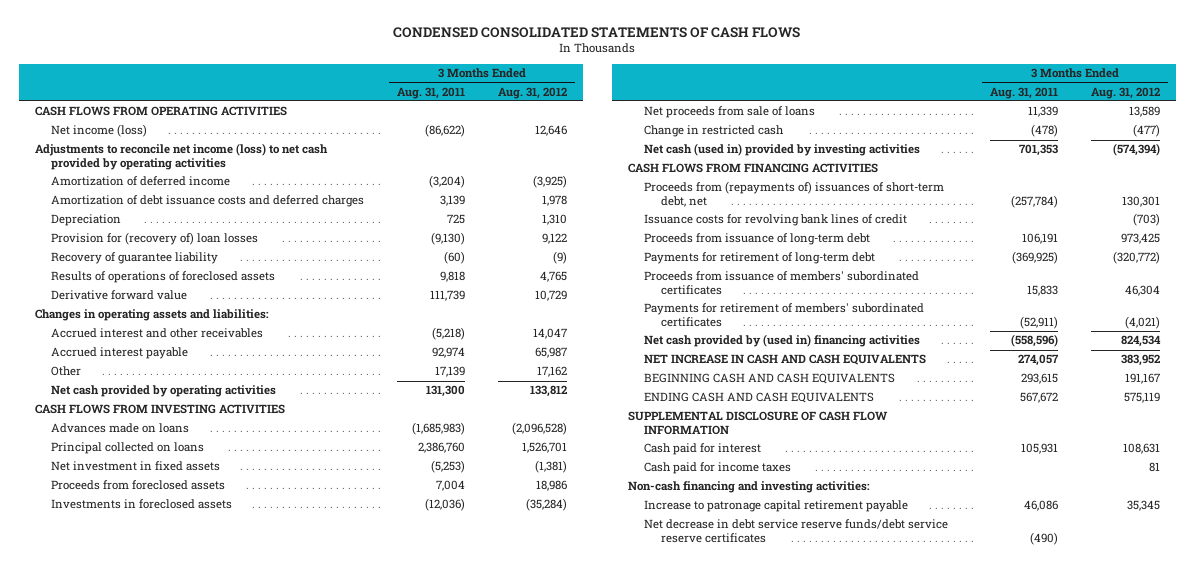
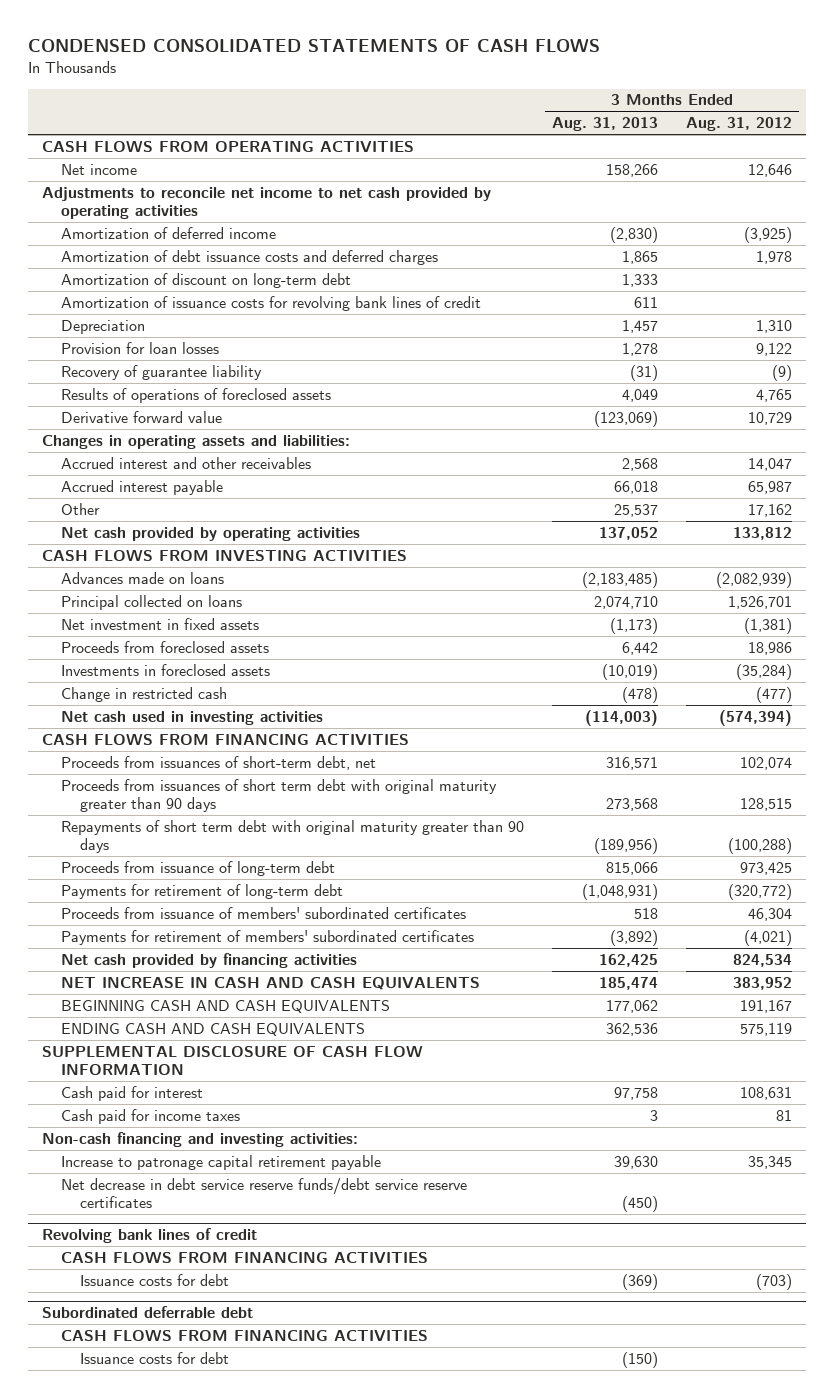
[396,86,465,99] Aug. 31, 2011 -> none
none -> [552,117,659,132] Aug. 31, 2013
[51,124,148,138] Net income (loss) -> [61,163,138,175] Net income
[35,143,329,170] Adjustments to reconcile net income (loss) to net cash provided by operating activities -> [42,186,492,220] Adjustments to reconcile net income to net cash provided by operating activities
none -> [61,272,352,288] Amortization of discount on long-term debt
none -> [61,295,482,311] Amortization of issuance costs for revolving bank lines of credit
[51,232,259,246] Provision for (recovery of) loan losses -> [61,341,220,354] Provision for loan losses
[511,422,567,436] (2,096,528) -> [715,571,792,588] (2,082,939)
[644,106,816,119] Net proceeds from sale of loans -> none
[644,143,921,157] Net cash (used in) provided by investing activities -> [61,710,324,725] Net cash used in investing activities
[644,214,908,227] Issuance costs for revolving bank lines of credit -> none
[644,181,945,207] Proceeds from (repayments of) issuances of short-term debt, net -> [61,755,377,770] Proceeds from issuances of short-term debt, net
[1121,195,1160,207] 130,301 -> [739,756,792,770] 102,074
none -> [61,778,498,813] Proceeds from issuances of short term debt with original maturity greater than 90 days
none -> [61,819,525,854] Repayments of short term debt with original maturity greater than 90 days
[644,334,921,348] Net cash provided by (used in) financing activities -> [61,952,358,968] Net cash provided by financing activities
none -> [42,1228,258,1244] Revolving bank lines of credit
none -> [61,1251,429,1263] CASH FLOWS FROM FINANCING ACTIVITIES
none -> [80,1273,230,1286] Issuance costs for debt
none -> [42,1306,254,1319] Subordinated deferrable debt
none -> [61,1329,429,1341] CASH FLOWS FROM FINANCING ACTIVITIES
none -> [80,1351,230,1364] Issuance costs for debt

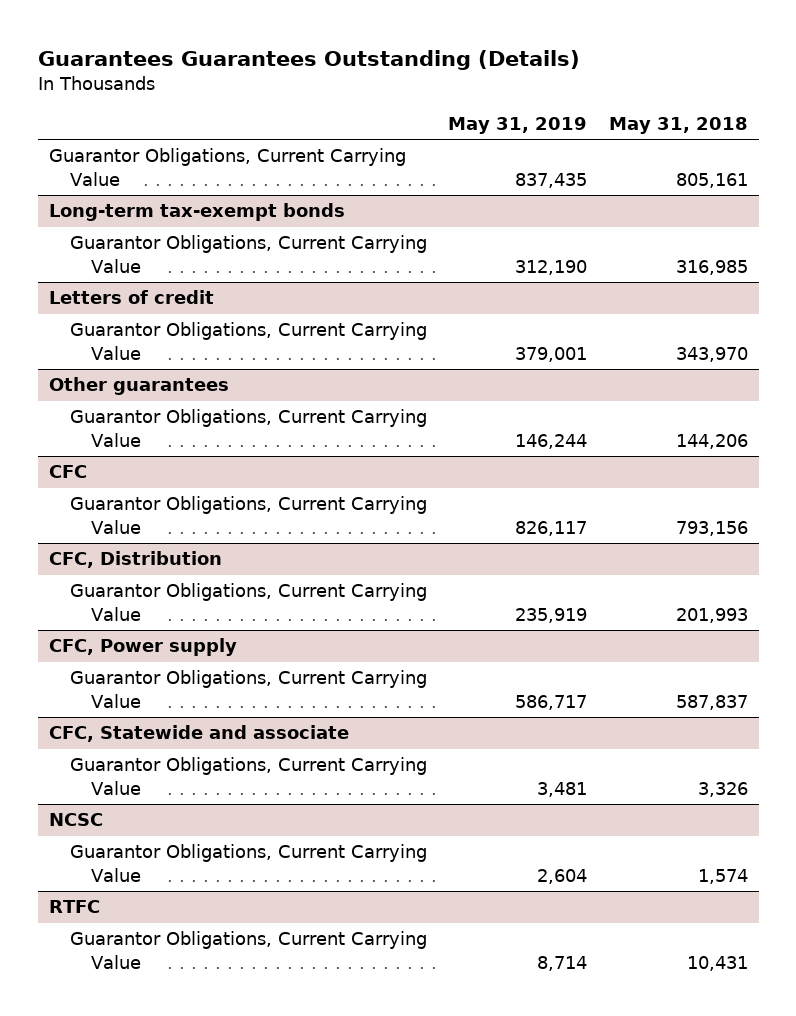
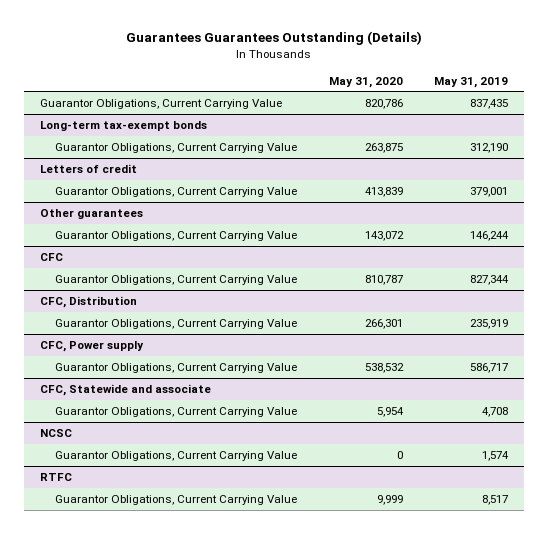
[608,116,748,134] May 31, 2018 -> none
none -> [328,76,403,88] May 31, 2020
[515,520,588,536] 826,117 -> [470,275,510,286] 827,344
[537,781,588,797] 3,481 -> [482,407,509,418] 4,708
[537,868,588,884] 2,604 -> [482,451,510,462] 1,574
[537,955,588,971] 8,714 -> [482,495,509,506] 8,517

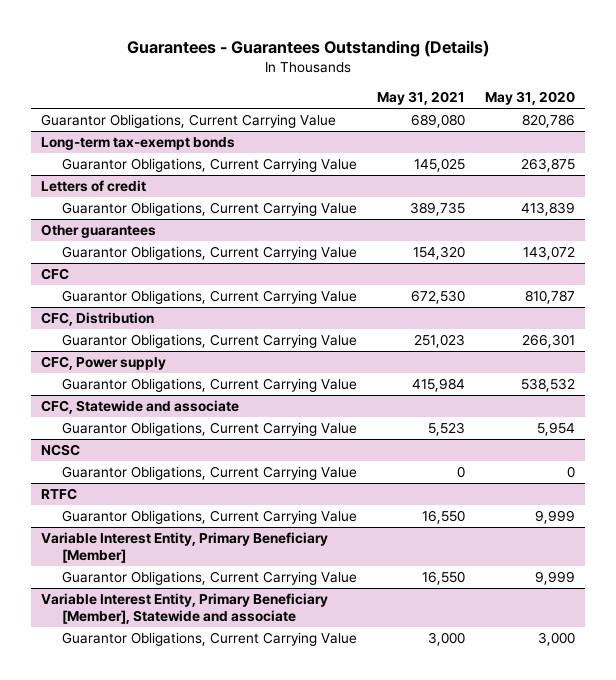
[126,31,423,46] Guarantees Guarantees Outstanding (Details) -> [126,40,489,58] Guarantees - Guarantees Outstanding (Details)
[434,76,509,88] May 31, 2019 -> none
none -> [376,91,465,106] May 31, 2021
none -> [41,531,329,564] Variable Interest Entity, Primary Beneficiary [Member]
none -> [61,570,357,585] Guarantor Obligations, Current Carrying Value
none -> [41,592,329,625] Variable Interest Entity, Primary Beneficiary [Member], Statewide and associate
none -> [61,631,357,646] Guarantor Obligations, Current Carrying Value

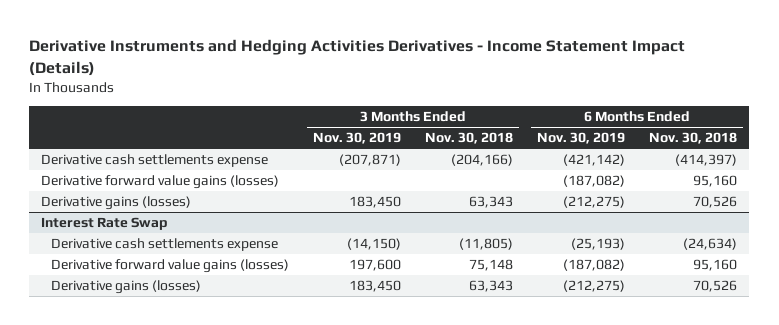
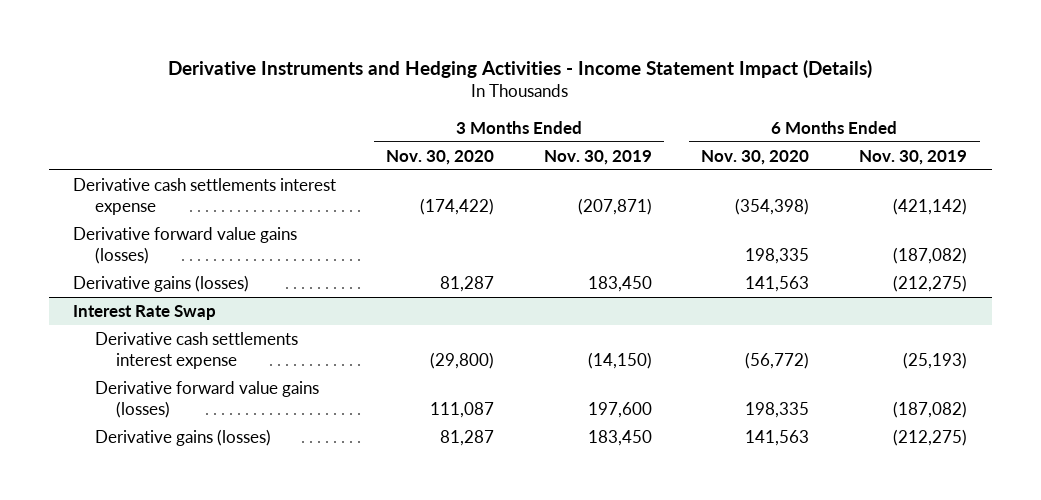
[29,39,686,76] Derivative Instruments and Hedging Activities Derivatives - Income Statement Impact (Details) -> [168,59,873,78] Derivative Instruments and Hedging Activities - Income Statement Impact (Details)
[425,132,514,145] Nov. 30, 2018 -> none
[649,132,738,145] Nov. 30, 2018 -> none
none -> [386,149,495,165] Nov. 30, 2020
none -> [701,149,810,165] Nov. 30, 2020
[41,154,269,168] Derivative cash settlements expense -> [73,178,337,216] Derivative cash settlements interest expense
[51,238,279,252] Derivative cash settlements expense -> [94,332,298,370] Derivative cash settlements interest expense

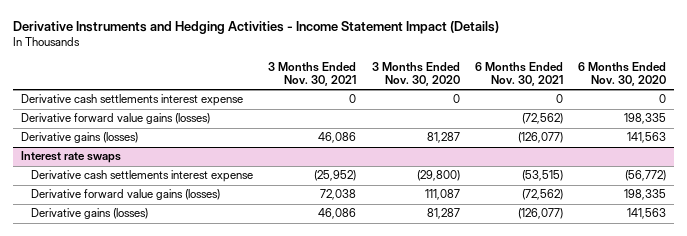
[543,149,652,165] Nov. 30, 2019 -> none
[859,149,968,165] Nov. 30, 2019 -> none
none -> [268,61,357,86] 3 Months Ended Nov. 30, 2021
none -> [475,61,564,86] 6 Months Ended Nov. 30, 2021
[420,198,495,216] (174,422) -> [452,94,460,104] 0
[735,198,810,216] (354,398) -> [659,94,667,104] 0
[73,305,217,321] Interest Rate Swap -> [20,151,121,164] Interest rate swaps

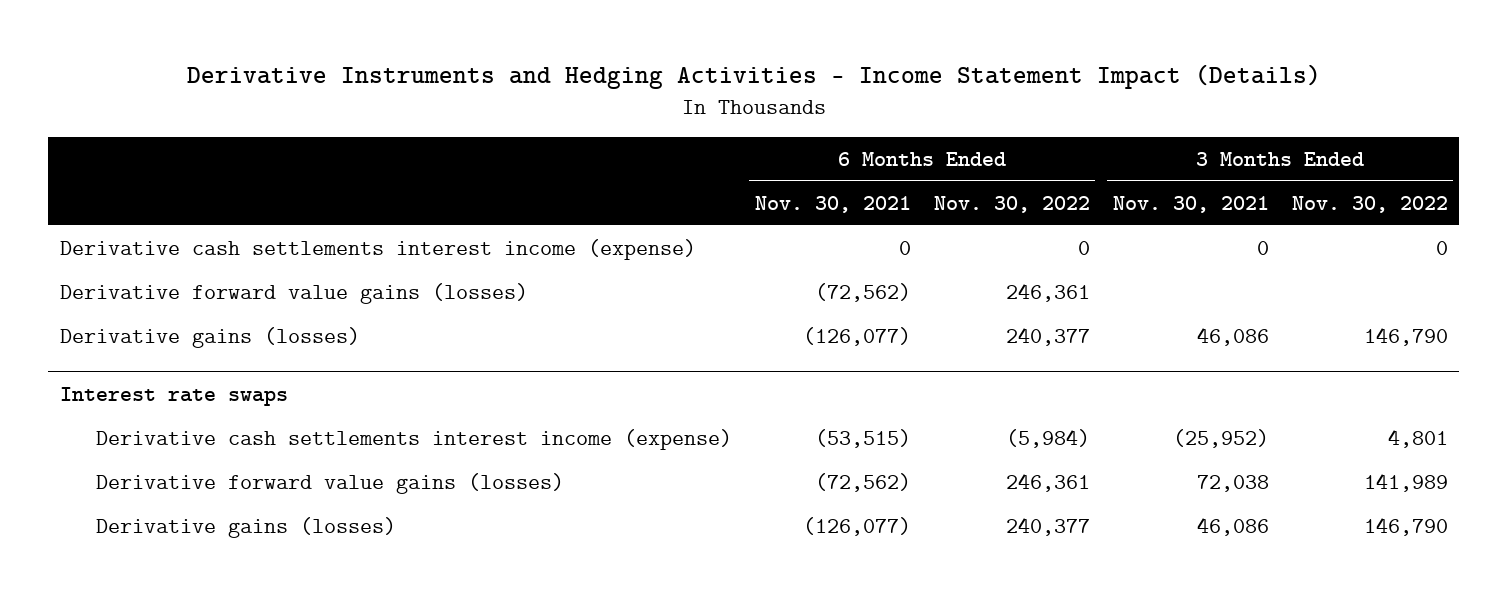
[371,61,460,86] 3 Months Ended Nov. 30, 2020 -> none
[578,61,667,86] 6 Months Ended Nov. 30, 2020 -> none
none -> [933,195,1090,213] Nov. 30, 2022
none -> [1291,195,1448,213] Nov. 30, 2022
[20,94,243,107] Derivative cash settlements interest expense -> [59,238,696,260] Derivative cash settlements interest income (expense)
[31,170,254,183] Derivative cash settlements interest expense -> [95,428,732,450] Derivative cash settlements interest income (expense)

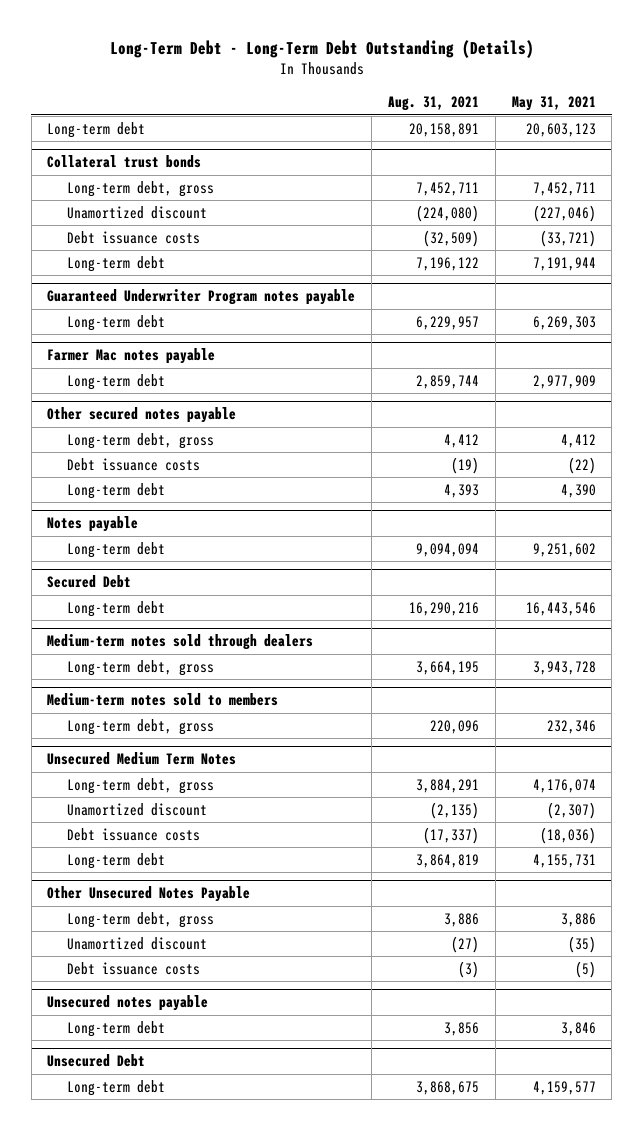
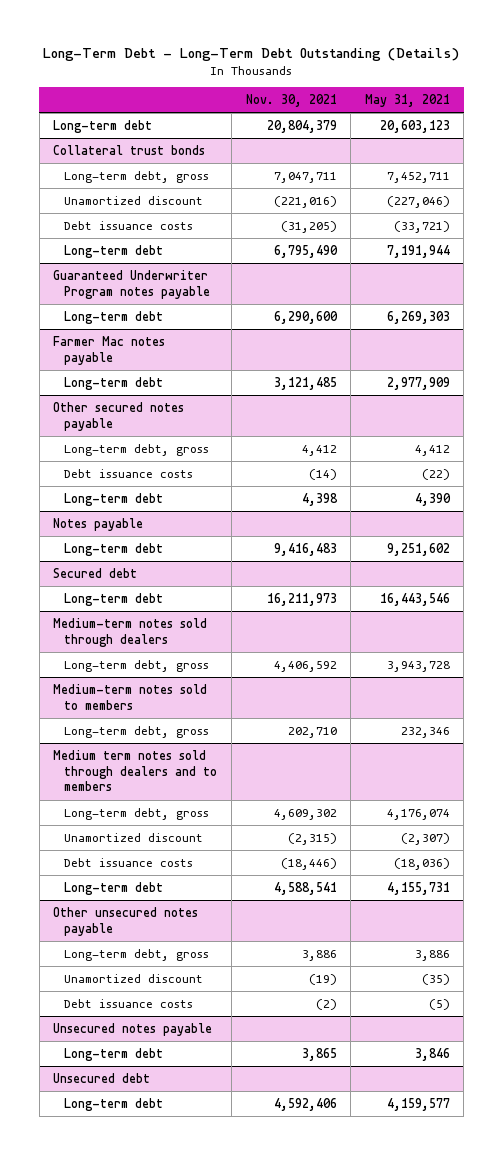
[388,96,480,112] Aug. 31, 2021 -> none
none -> [245,93,337,107] Nov. 30, 2021
[47,575,132,589] Secured Debt -> [53,567,138,578] Secured debt
[47,752,237,766] Unsecured Medium Term Notes -> [53,749,218,792] Medium term notes sold through dealers and to members
[47,886,251,903] Other Unsecured Notes Payable -> [53,906,199,936] Other unsecured notes payable
[47,1054,146,1068] Unsecured Debt -> [53,1072,151,1083] Unsecured debt

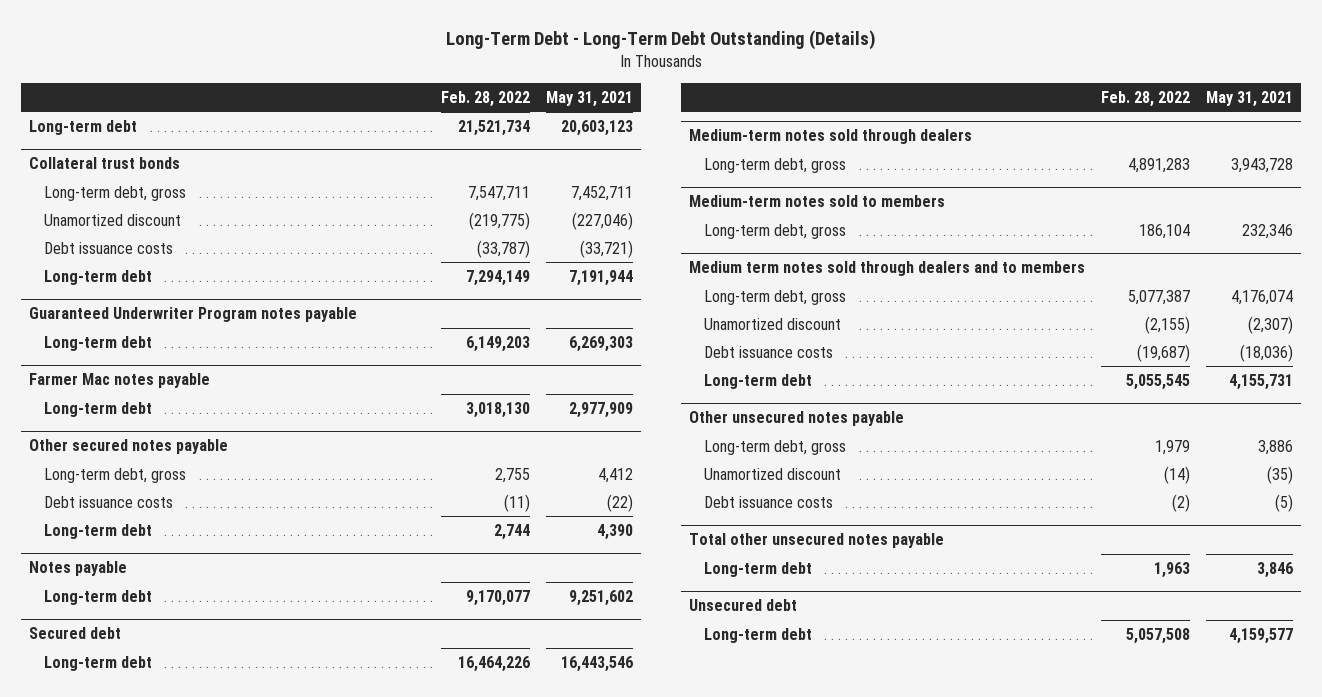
[245,93,337,107] Nov. 30, 2021 -> none
none -> [440,90,530,107] Feb. 28, 2022
[53,1022,213,1036] Unsecured notes payable -> [688,533,944,549] Total other unsecured notes payable

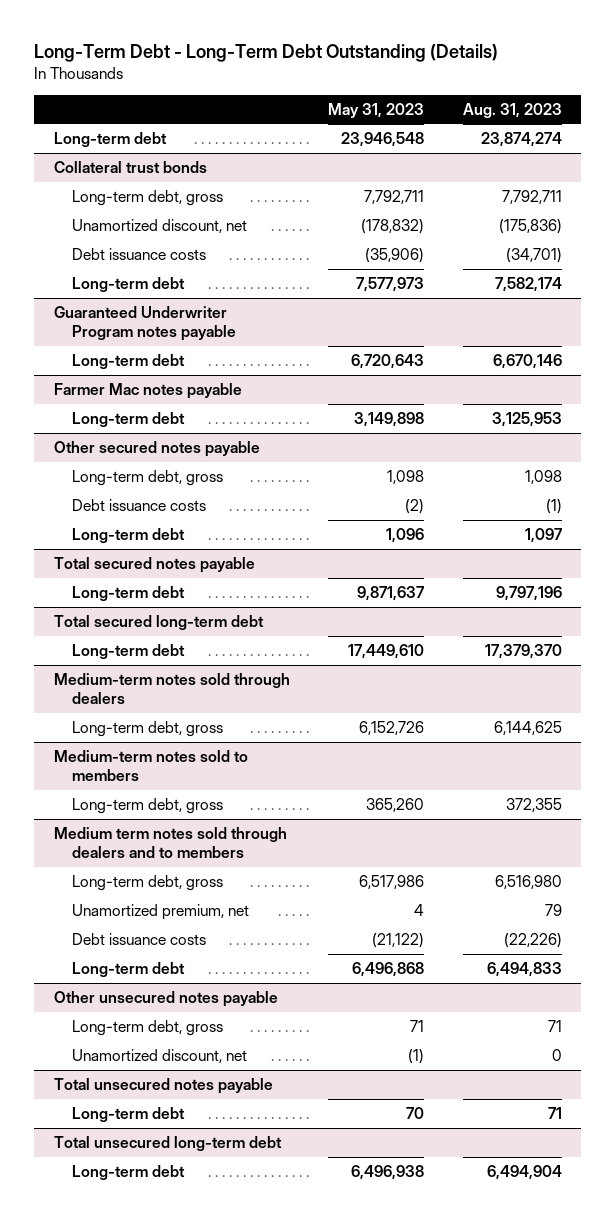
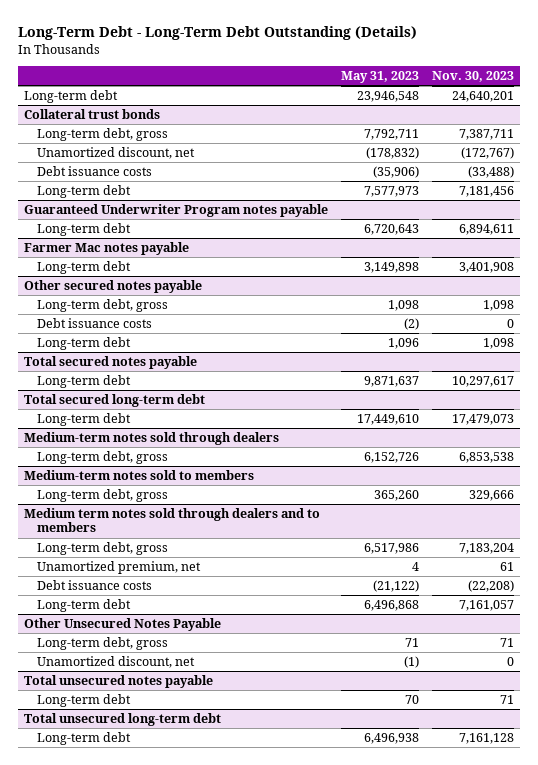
[462,102,562,118] Aug. 31, 2023 -> none
none -> [431,70,514,82] Nov. 30, 2023
[53,990,278,1007] Other unsecured notes payable -> [24,617,222,631] Other Unsecured Notes Payable

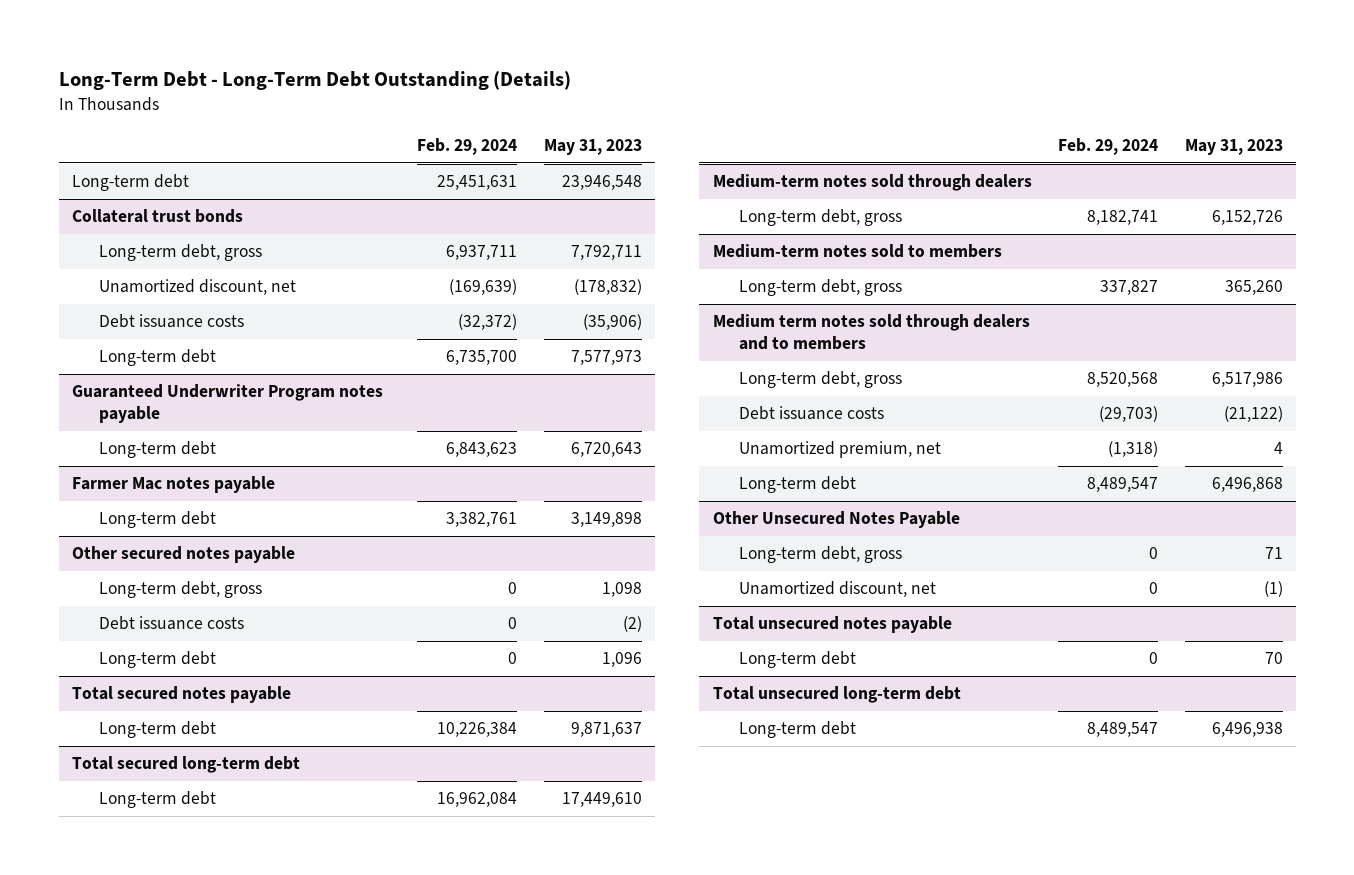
[431,70,514,82] Nov. 30, 2023 -> none
none -> [417,137,518,155] Feb. 29, 2024
[36,560,201,574] Unamortized premium, net -> [739,441,942,459] Unamortized premium, net

